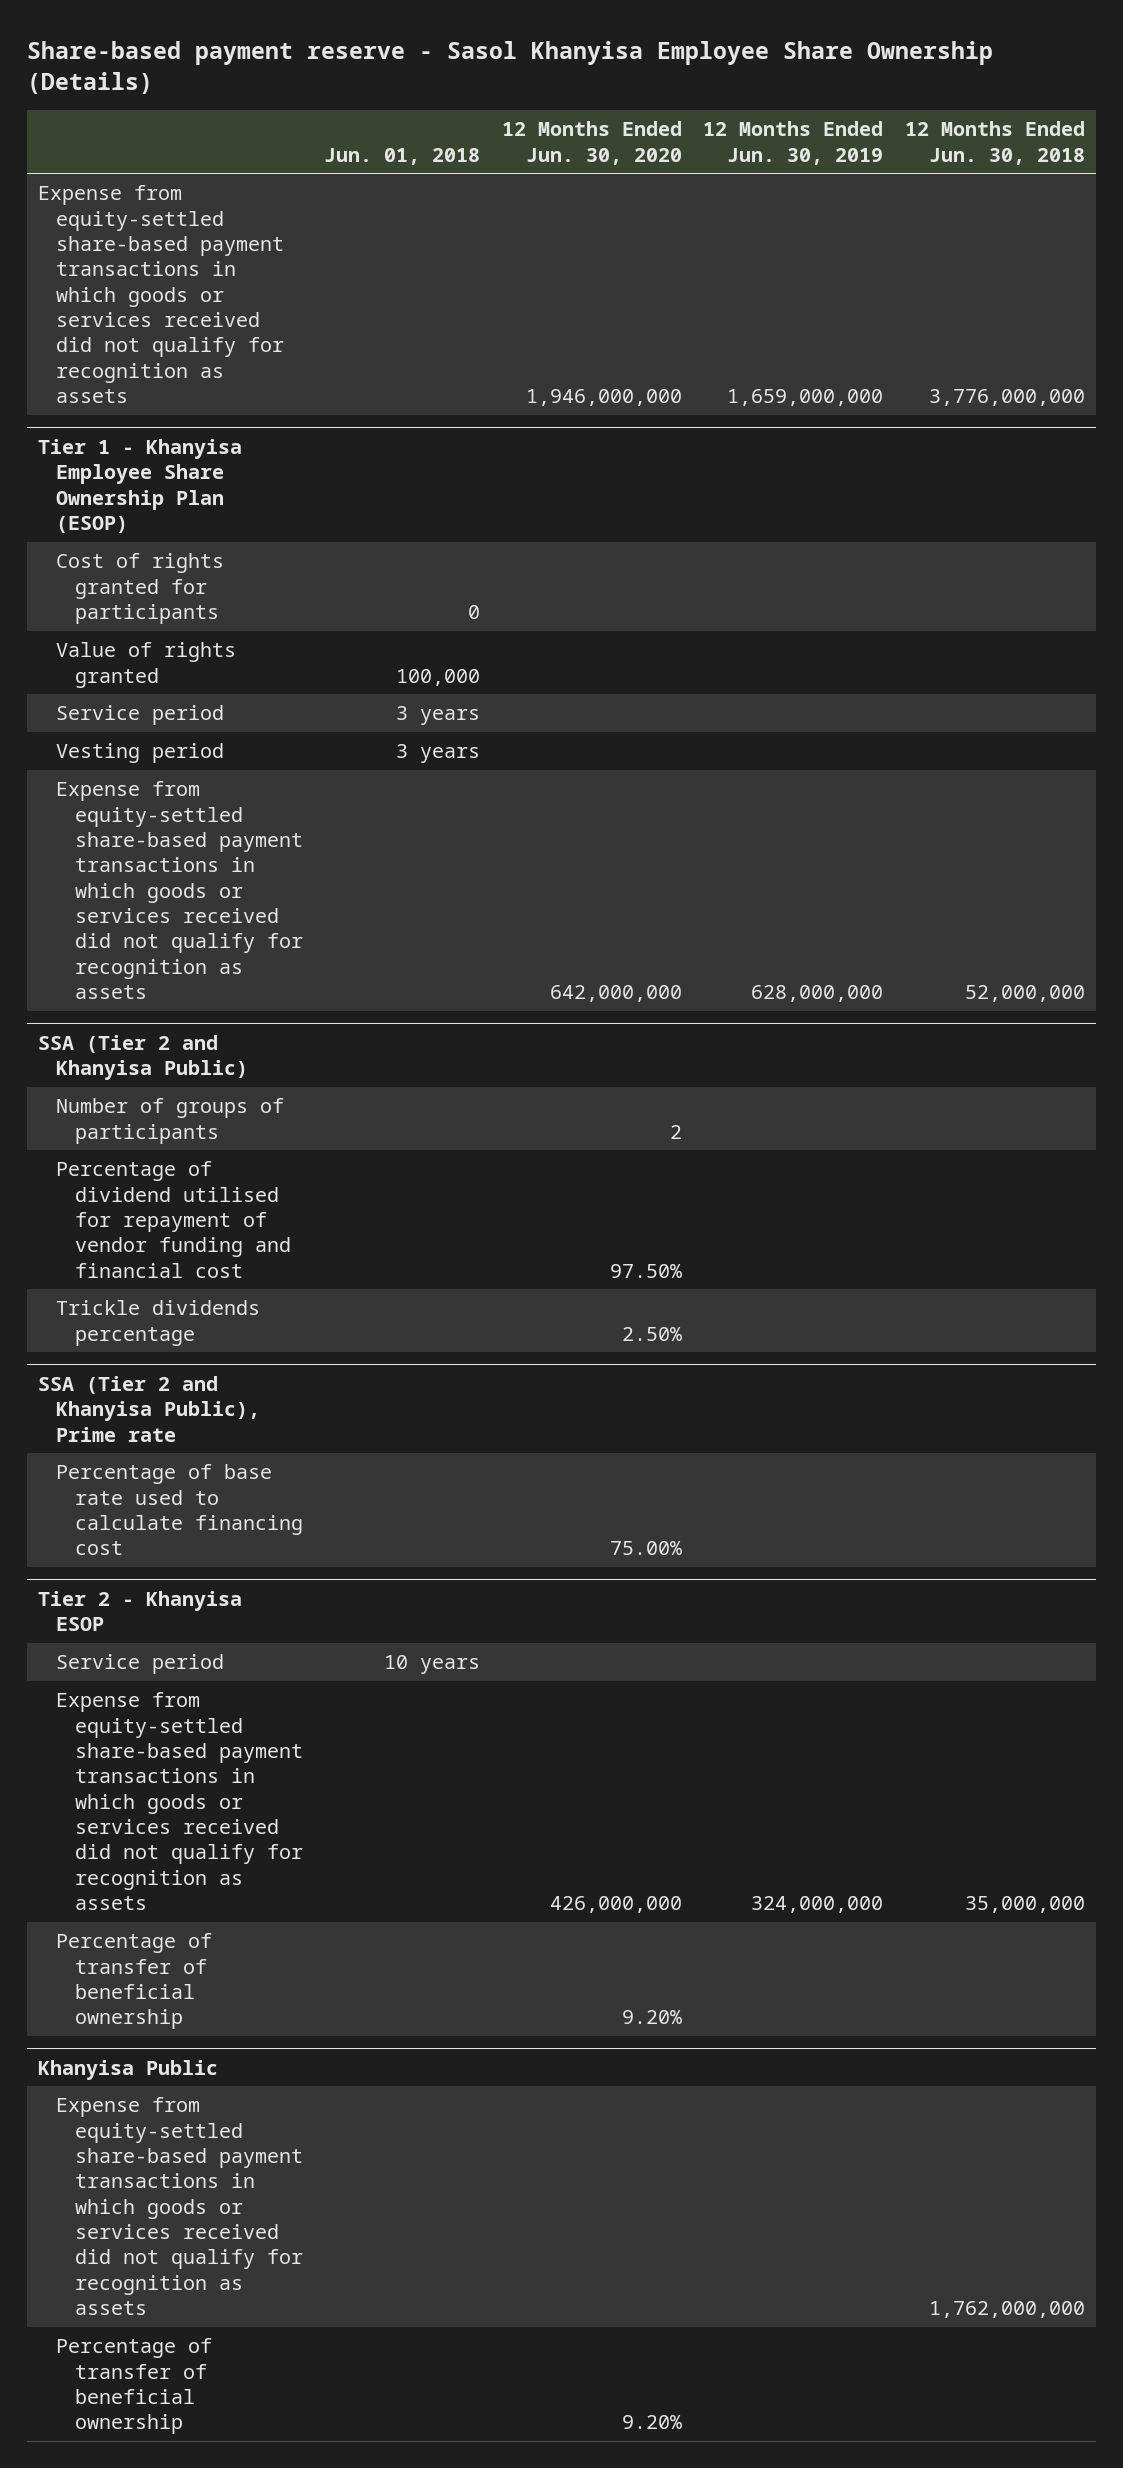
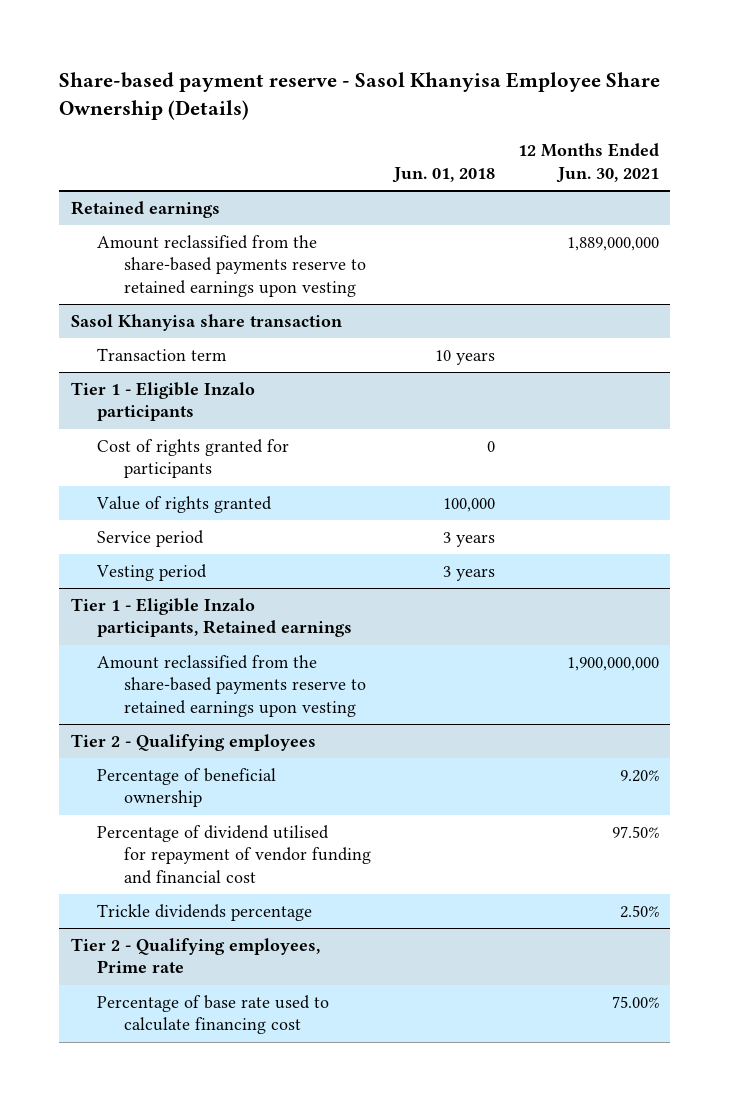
[501,121,682,165] 12 Months Ended Jun. 30, 2020 -> none
[703,121,884,165] 12 Months Ended Jun. 30, 2019 -> none
[904,121,1085,165] 12 Months Ended Jun. 30, 2018 -> none
none -> [517,143,659,183] 12 Months Ended Jun. 30, 2021
[38,185,285,404] Expense from equity-settled share-based payment transactions in which goods or services received did not qualify for recognition as assets -> none
none -> [70,201,220,219] Retained earnings
none -> [97,235,366,297] Amount reclassified from the share-based payments reserve to retained earnings upon vesting
none -> [70,314,342,332] Sasol Khanyisa share transaction
none -> [97,348,228,362] Transaction term
[38,438,243,533] Tier 1 - Khanyisa Employee Share Ownership Plan (ESOP) -> [70,382,255,422] Tier 1 - Eligible Inzalo participants
[56,781,303,1000] Expense from equity-settled share-based payment transactions in which goods or services received did not qualify for recognition as assets -> none
[38,1034,249,1081] SSA (Tier 2 and Khanyisa Public) -> none
[56,1098,285,1144] Number of groups of participants -> none
[56,1161,291,1278] Percentage of dividend utilised for repayment of vendor funding and financial cost -> none
[56,1300,261,1346] Trickle dividends percentage -> none
[38,1375,261,1442] SSA (Tier 2 and Khanyisa Public), Prime rate -> none
[56,1464,303,1556] Percentage of base rate used to calculate financing cost -> none
[56,1654,225,1675] Service period -> none
[56,1692,303,1911] Expense from equity-settled share-based payment transactions in which goods or services received did not qualify for recognition as assets -> none
[38,2059,219,2080] Khanyisa Public -> none
[56,2097,303,2316] Expense from equity-settled share-based payment transactions in which goods or services received did not qualify for recognition as assets -> none
[56,2338,213,2435] Percentage of transfer of beneficial ownership -> none
none -> [70,598,353,638] Tier 1 - Eligible Inzalo participants, Retained earnings
none -> [97,655,366,717] Amount reclassified from the share-based payments reserve to retained earnings upon vesting
[38,1590,243,1632] Tier 2 - Khanyisa ESOP -> [70,734,316,752] Tier 2 - Qualifying employees
[56,1933,213,2030] Percentage of transfer of beneficial ownership -> [97,768,277,808] Percentage of beneficial ownership
none -> [97,825,371,884] Percentage of dividend utilised for repayment of vendor funding and financial cost
none -> [97,904,313,922] Trickle dividends percentage
none -> [70,938,320,974] Tier 2 - Qualifying employees, Prime rate
none -> [97,995,330,1035] Percentage of base rate used to calculate financing cost

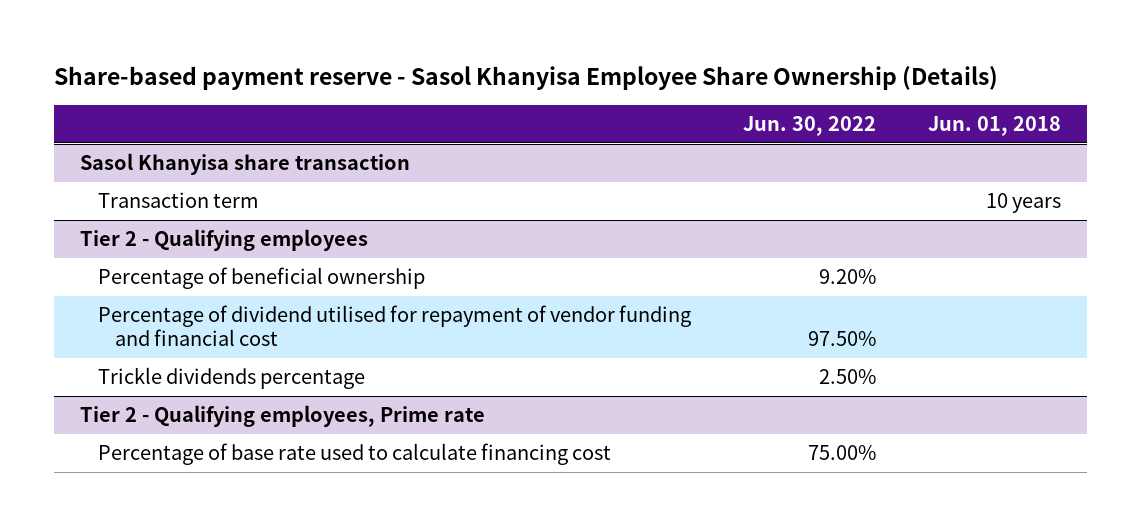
[517,143,659,183] 12 Months Ended Jun. 30, 2021 -> none
none -> [742,116,876,137] Jun. 30, 2022
[70,201,220,219] Retained earnings -> none
[97,235,366,297] Amount reclassified from the share-based payments reserve to retained earnings upon vesting -> none
[70,382,255,422] Tier 1 - Eligible Inzalo participants -> none
[97,439,290,479] Cost of rights granted for participants -> none
[96,496,273,514] Value of rights granted -> none
[97,530,205,548] Service period -> none
[96,564,208,582] Vesting period -> none
[70,598,353,638] Tier 1 - Eligible Inzalo participants, Retained earnings -> none
[97,655,366,717] Amount reclassified from the share-based payments reserve to retained earnings upon vesting -> none

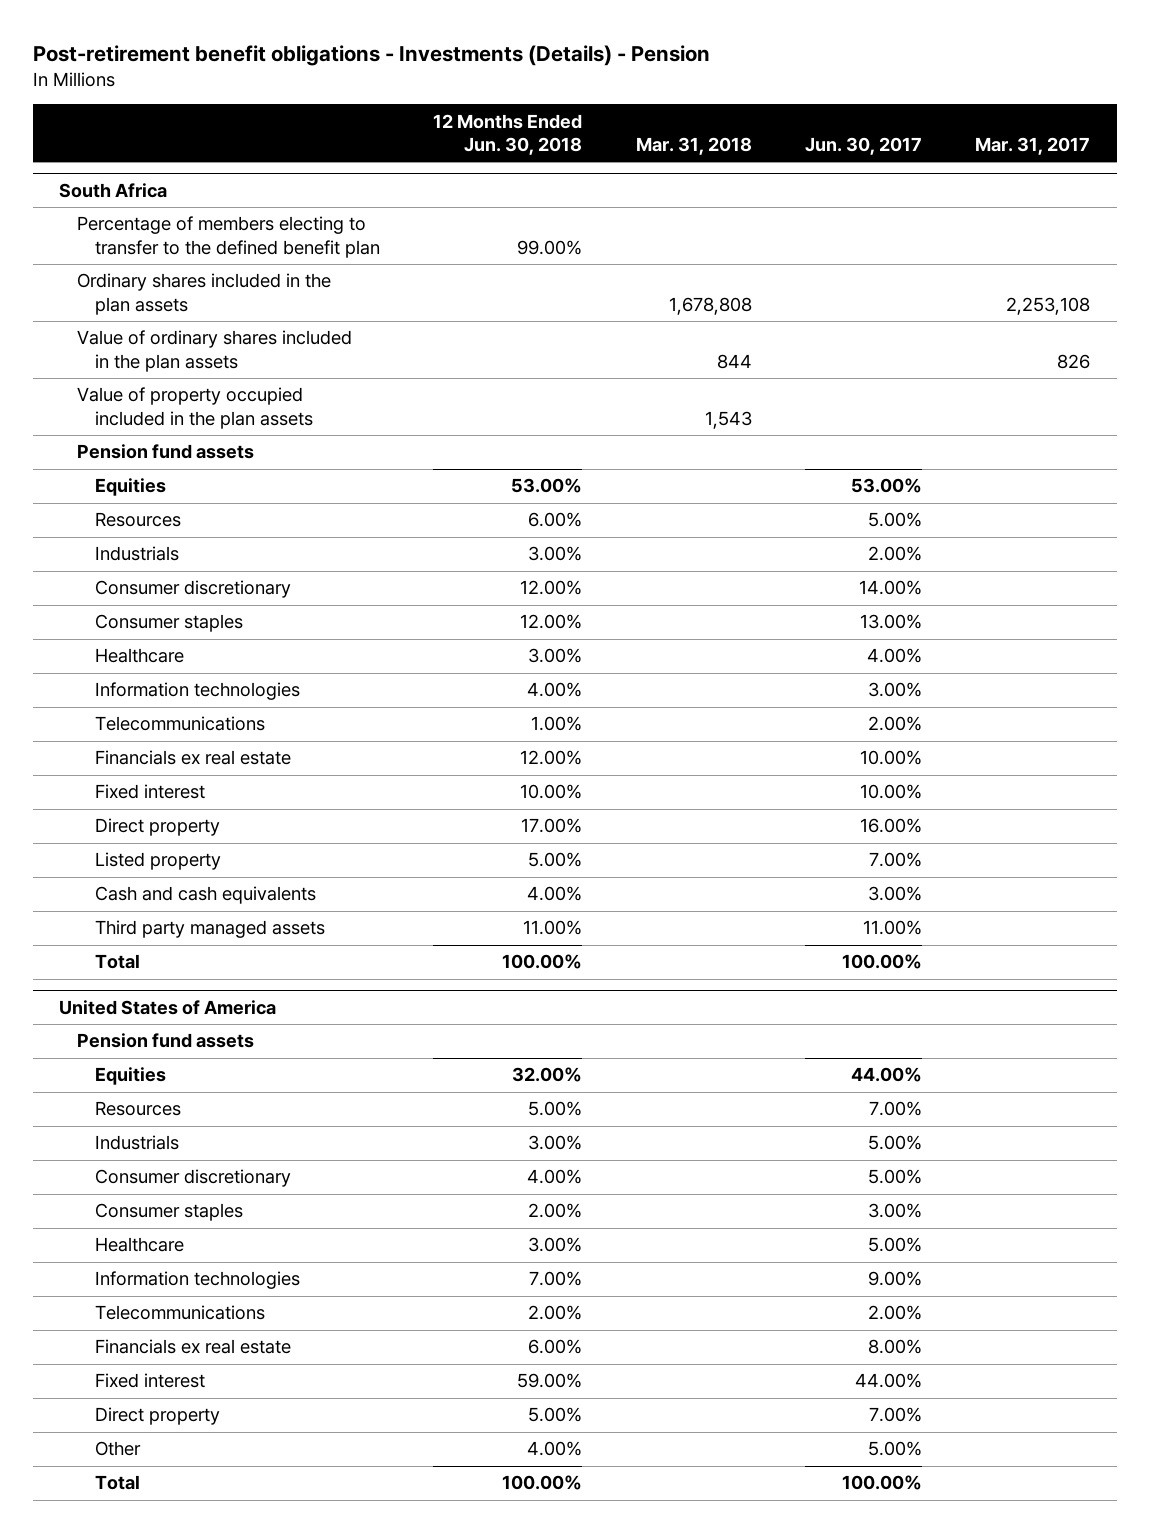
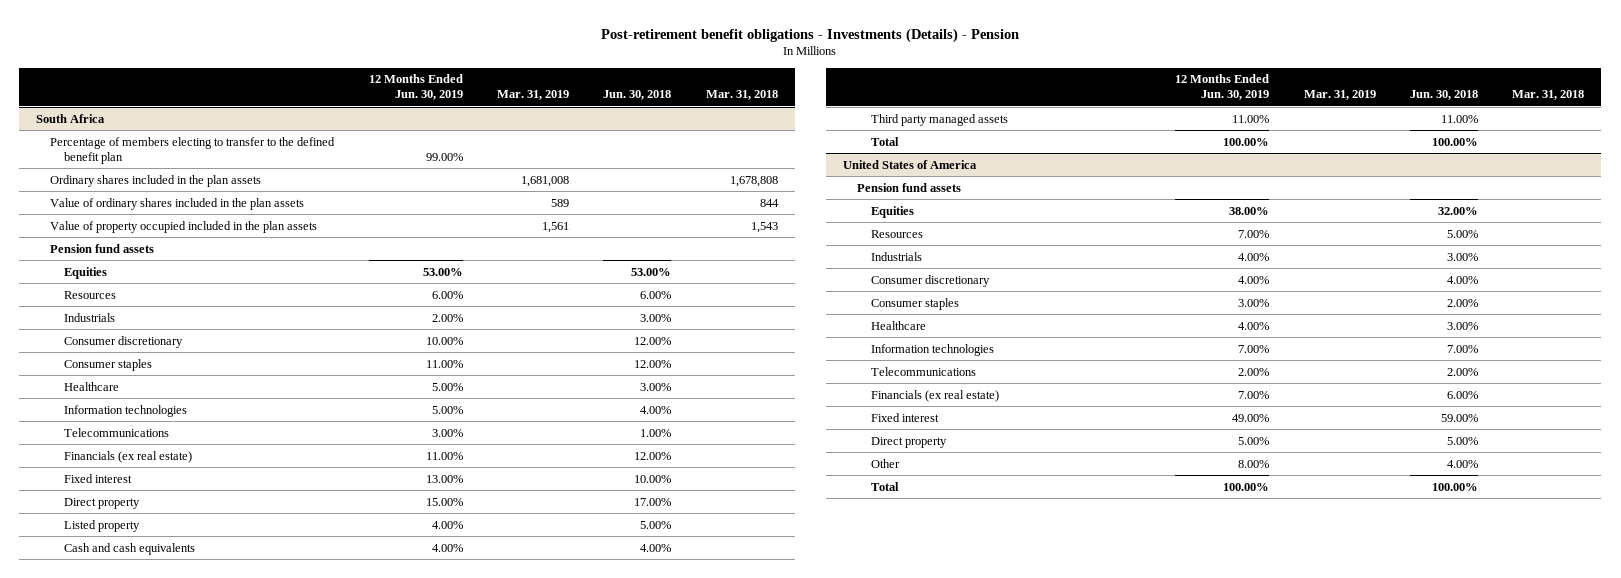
[433,113,583,156] 12 Months Ended Jun. 30, 2018 -> none
[805,137,923,156] Jun. 30, 2017 -> none
[975,137,1091,156] Mar. 31, 2017 -> none
none -> [368,74,463,101] 12 Months Ended Jun. 30, 2019
none -> [497,90,570,101] Mar. 31, 2019
none -> [603,90,672,101] Jun. 30, 2018
[94,750,291,766] Financials ex real estate -> [64,450,193,463] Financials (ex real estate)
[94,1339,291,1355] Financials ex real estate -> [870,389,999,402] Financials (ex real estate)

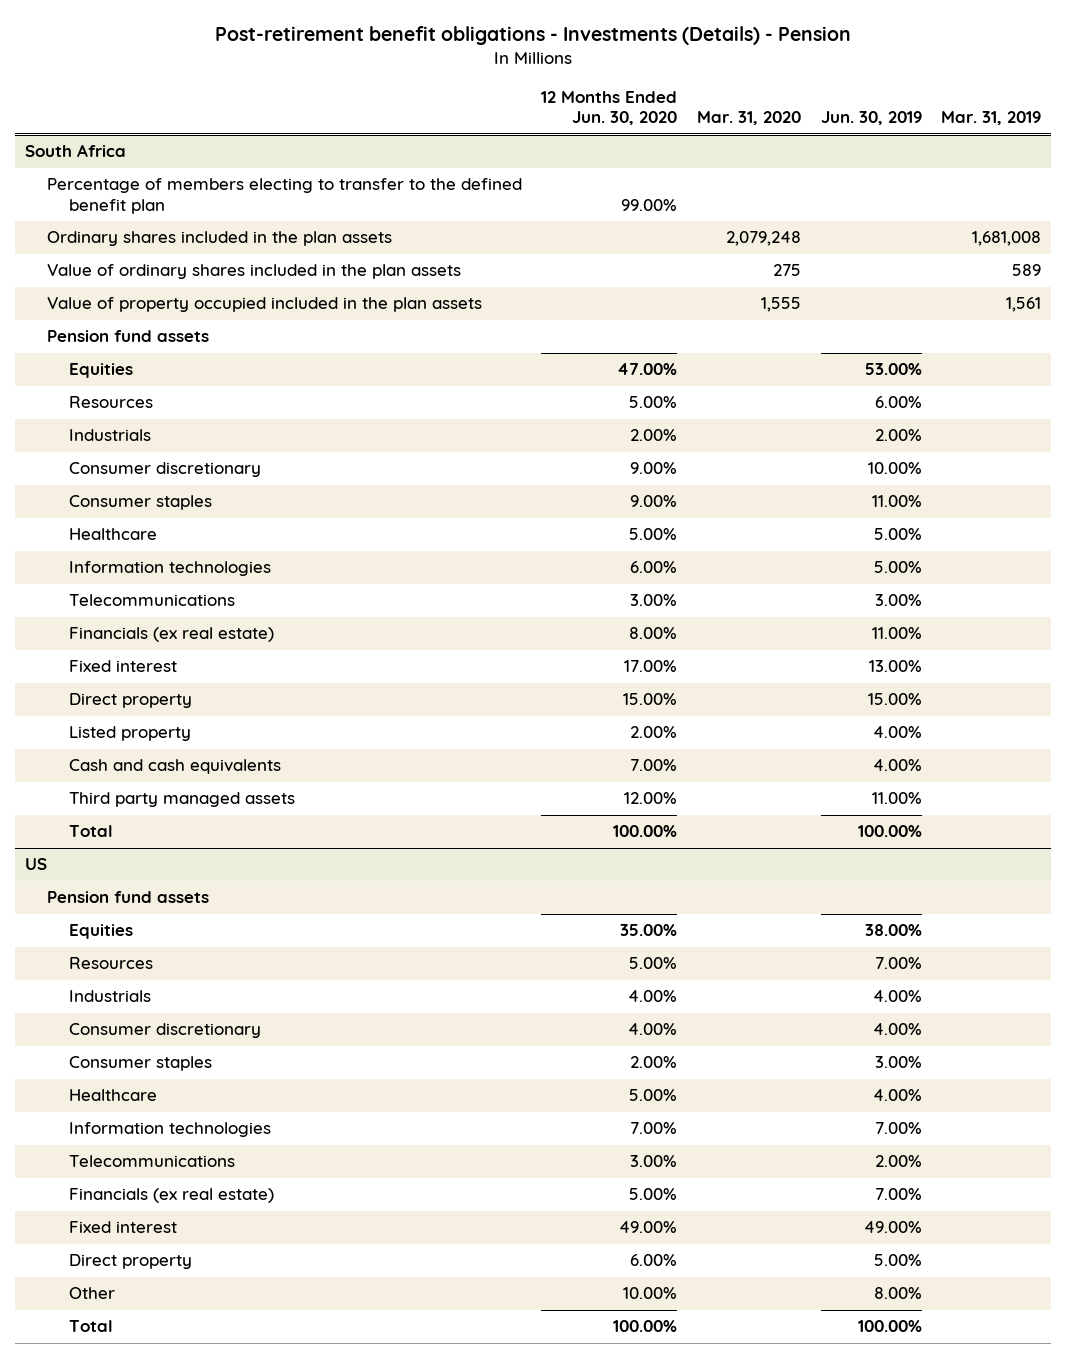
[368,74,463,101] 12 Months Ended Jun. 30, 2019 -> none
[603,90,672,101] Jun. 30, 2018 -> none
[705,90,778,101] Mar. 31, 2018 -> none
none -> [541,90,678,126] 12 Months Ended Jun. 30, 2020
none -> [697,111,802,126] Mar. 31, 2020
none -> [820,111,922,126] Jun. 30, 2019
[843,159,978,169] United States of America -> [24,858,47,871] US

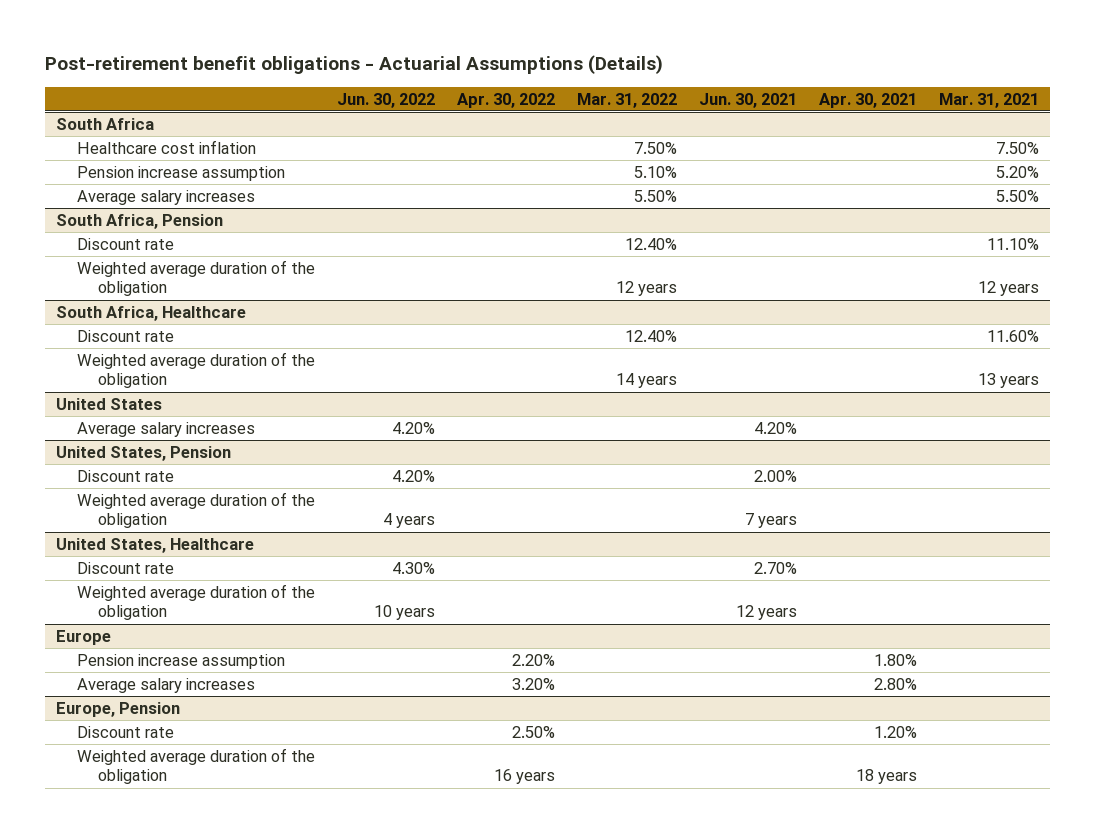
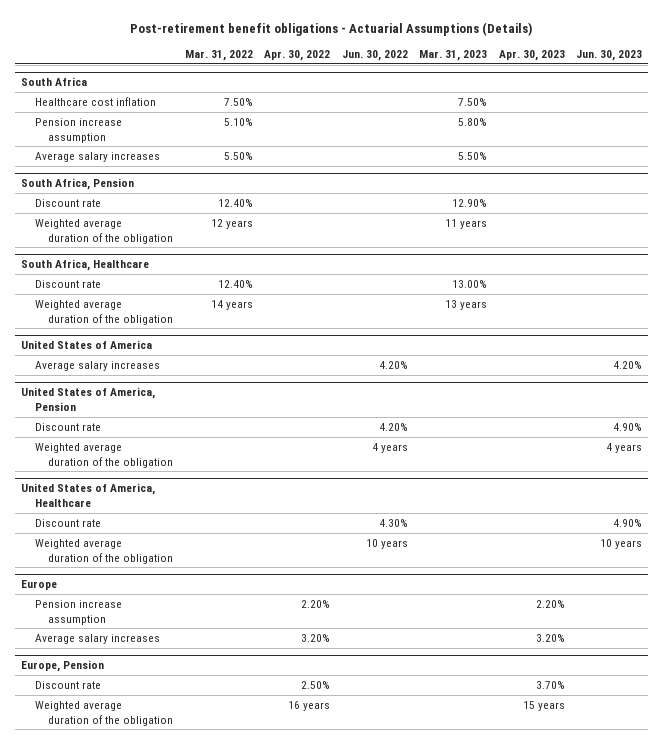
[698,92,797,108] Jun. 30, 2021 -> none
[818,92,917,108] Apr. 30, 2021 -> none
[938,92,1039,108] Mar. 31, 2021 -> none
none -> [419,49,488,61] Mar. 31, 2023
none -> [498,49,565,61] Apr. 30, 2023
none -> [576,49,643,61] Jun. 30, 2023
[55,398,162,411] United States -> [20,340,152,350] United States of America
[55,446,231,462] United States, Pension -> [20,387,155,411] United States of America, Pension
[55,538,254,554] United States, Healthcare -> [20,483,155,507] United States of America, Healthcare

